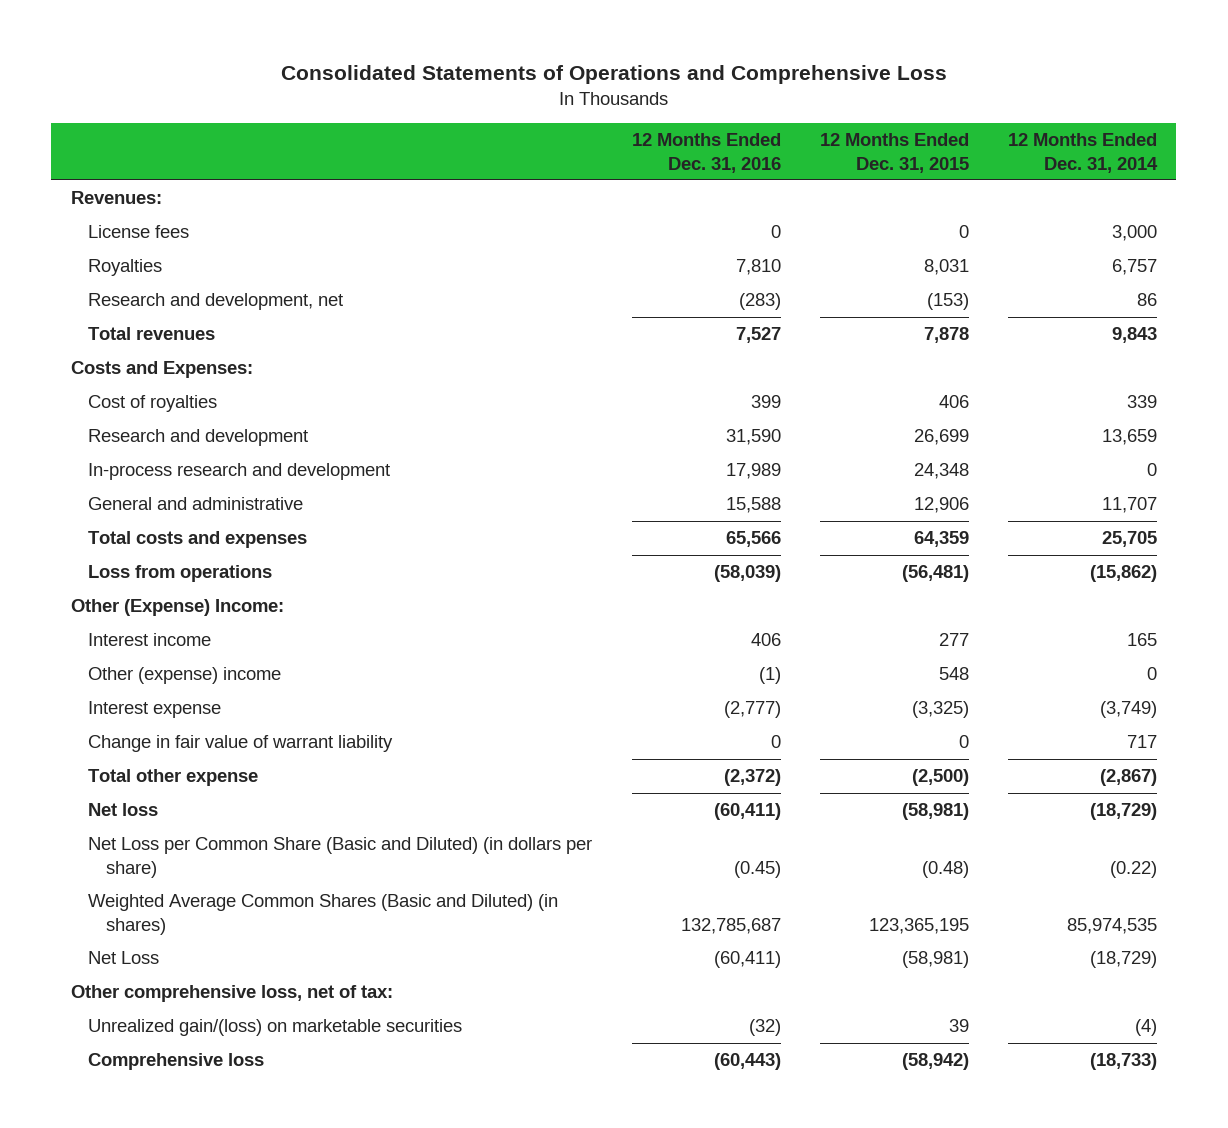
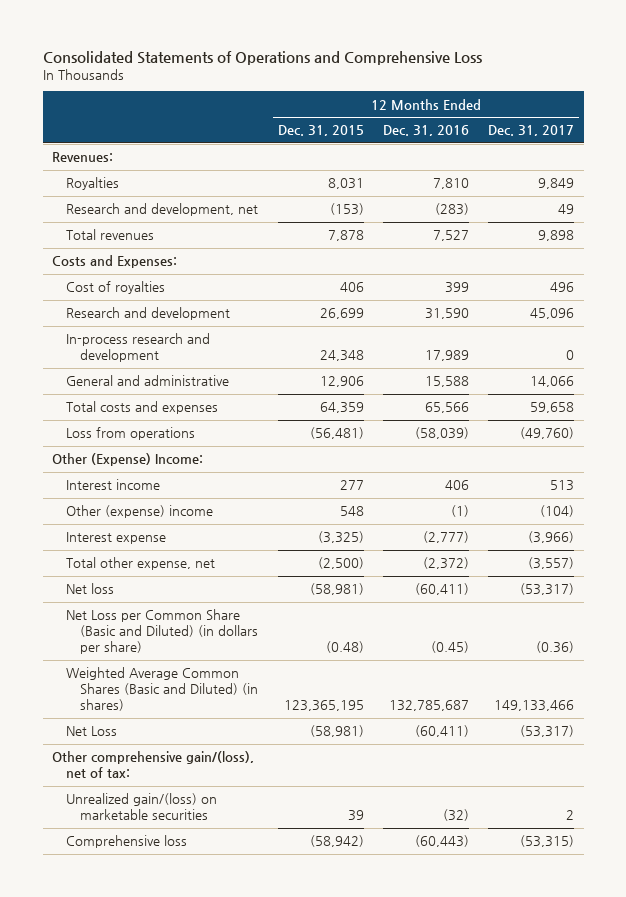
[1007,132,1158,173] 12 Months Ended Dec. 31, 2014 -> none
none -> [488,125,575,137] Dec. 31, 2017
[88,225,190,239] License fees -> none
[88,735,394,753] Change in fair value of warrant liability -> none
[88,769,259,787] Total other expense -> [66,557,216,571] Total other expense, net
[71,985,394,1003] Other comprehensive loss, net of tax: -> [52,751,255,779] Other comprehensive gain/(loss), net of tax:

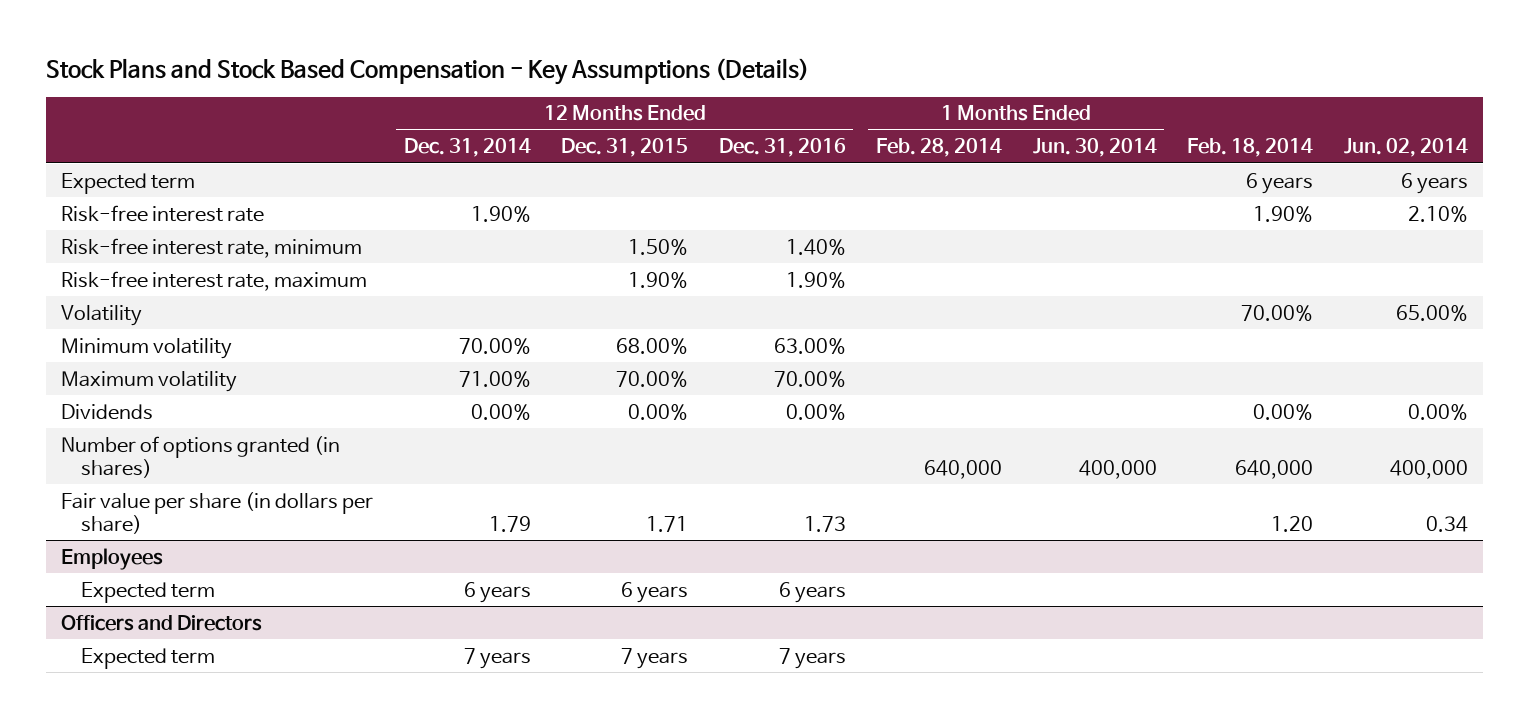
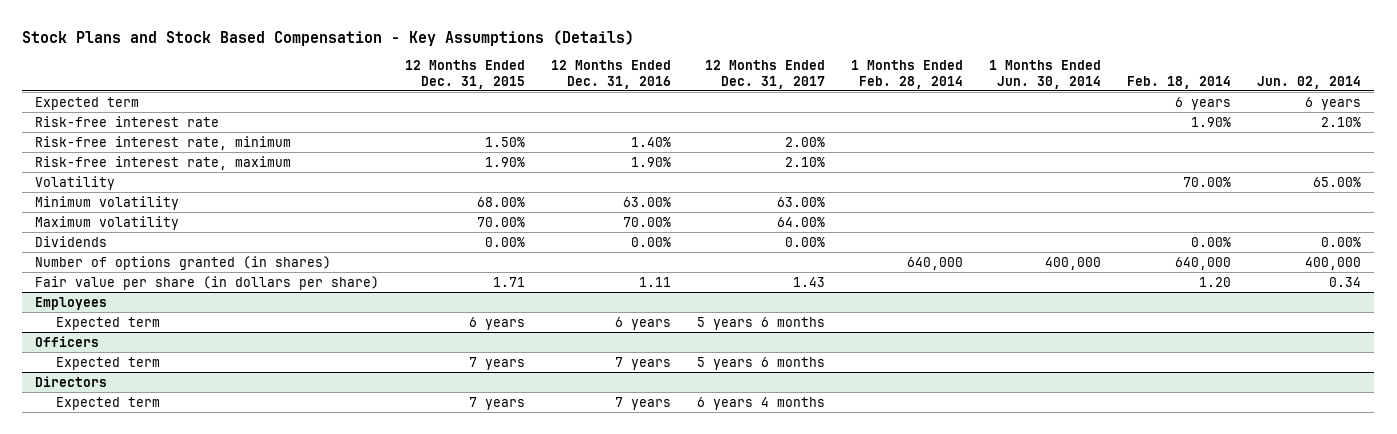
[403,138,531,158] Dec. 31, 2014 -> none
none -> [705,60,826,89] 12 Months Ended Dec. 31, 2017
[803,515,846,532] 1.73 -> [639,276,672,287] 1.11
[61,614,263,631] Officers and Directors -> none
none -> [35,335,100,347] Officers
none -> [35,375,108,387] Directors
none -> [55,396,160,410] Expected term

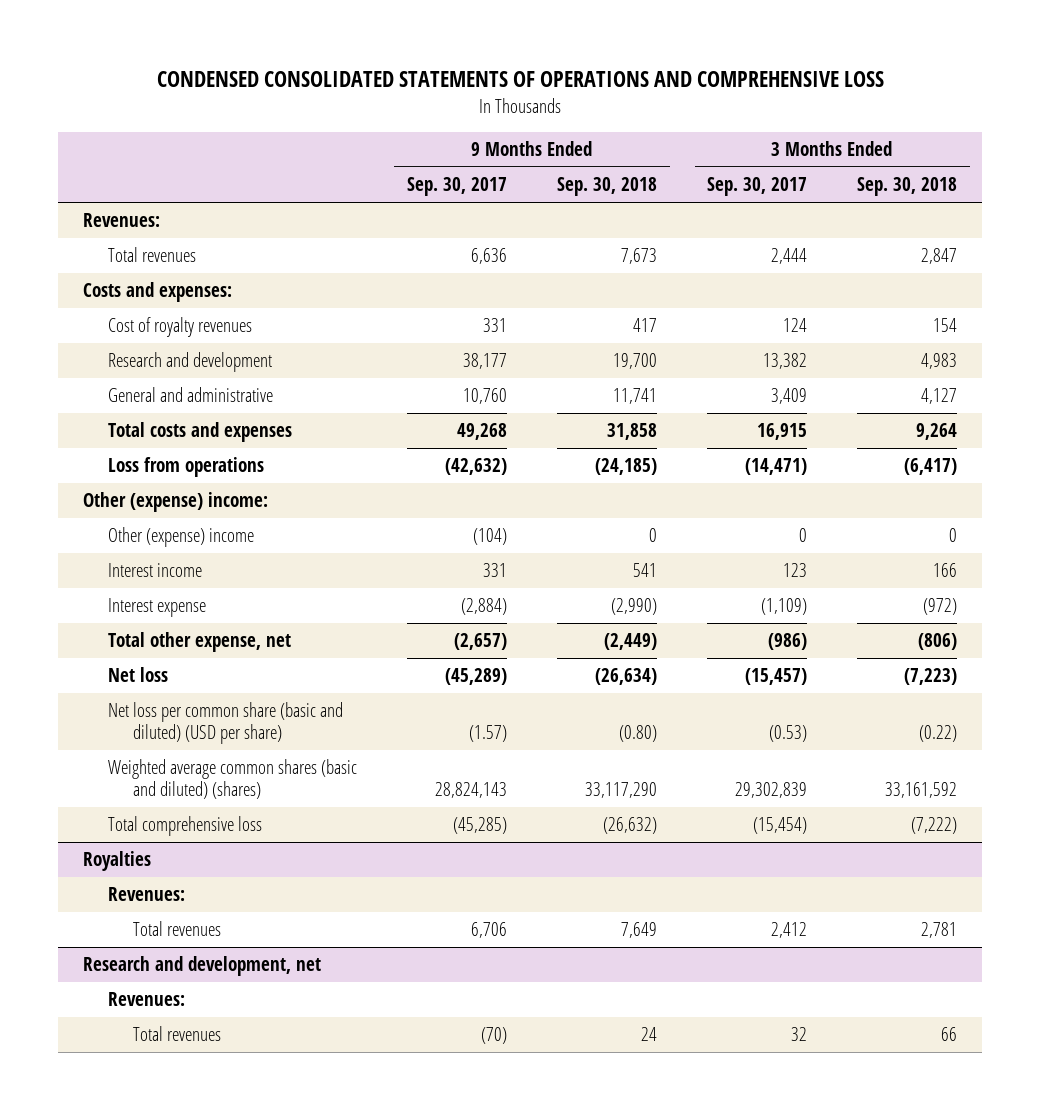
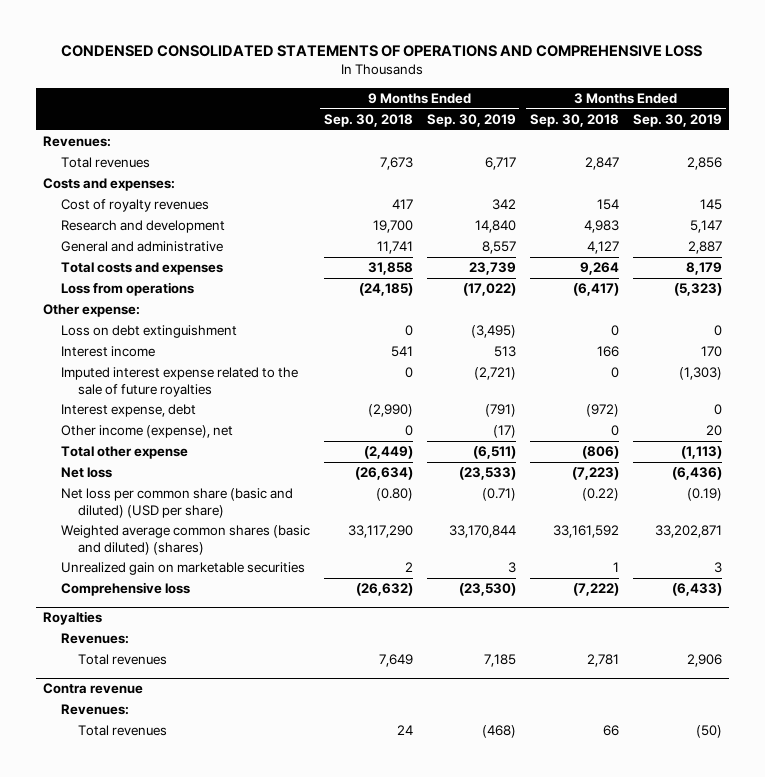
[406,177,507,197] Sep. 30, 2017 -> none
[707,177,808,197] Sep. 30, 2017 -> none
none -> [426,113,516,127] Sep. 30, 2019
none -> [633,113,723,127] Sep. 30, 2019
[107,527,254,548] Other (expense) income -> none
[82,492,268,513] Other (expense) income: -> [42,304,140,318] Other expense:
none -> [60,325,237,339] Loss on debt extinguishment
none -> [60,367,298,397] Imputed interest expense related to the sale of future royalties
[107,598,206,618] Interest expense -> [60,404,196,418] Interest expense, debt
[107,632,291,653] Total other expense, net -> [60,425,233,439] Other income (expense), net
[604,633,658,651] (2,449) -> [404,425,413,437] 0
[918,633,958,651] (806) -> [610,425,619,437] 0
none -> [60,446,188,460] Total other expense
none -> [60,562,305,576] Unrealized gain on marketable securities
[107,816,262,837] Total comprehensive loss -> [60,582,190,597] Comprehensive loss
[82,956,321,977] Research and development, net -> none
none -> [42,683,143,695] Contra revenue

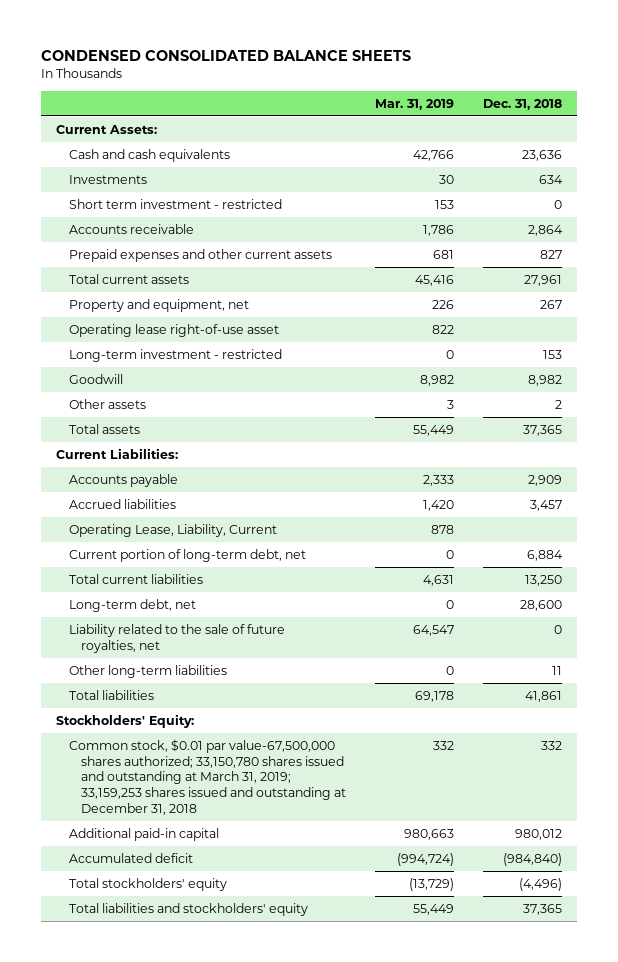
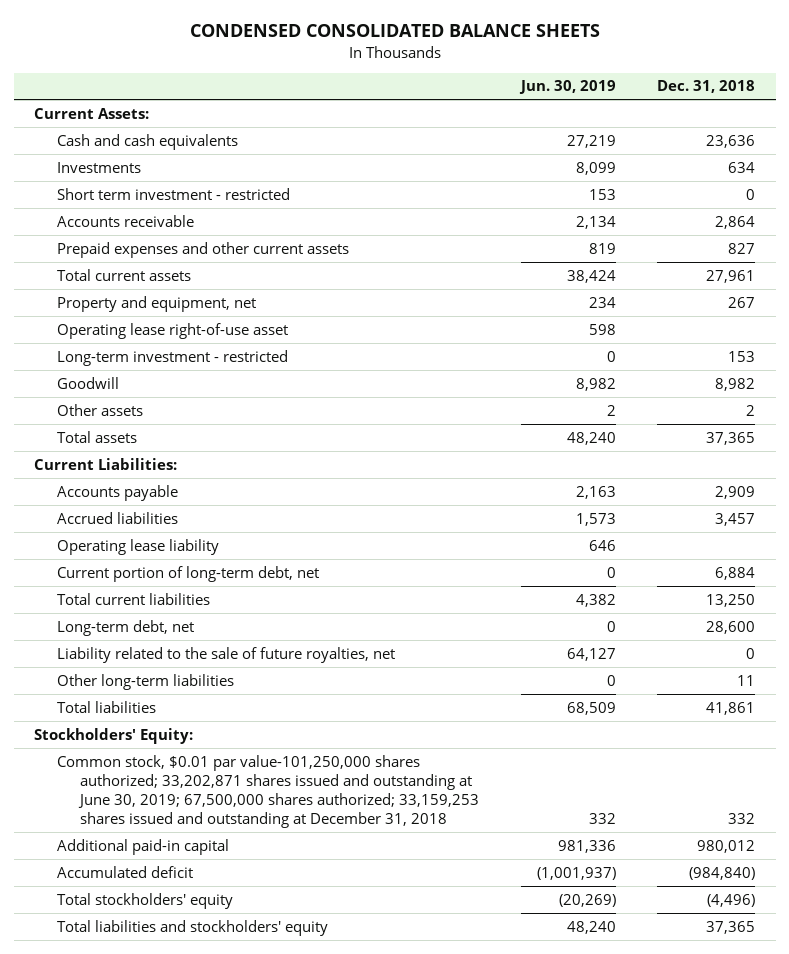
[375,98,455,110] Mar. 31, 2019 -> none
none -> [518,80,616,95] Jun. 30, 2019
[68,524,277,538] Operating Lease, Liability, Current -> [57,538,220,555] Operating lease liability
[68,739,347,815] Common stock, $0.01 par value-67,500,000 shares authorized; 33,150,780 shares issued and outstanding at March 31, 2019; 33,159,253 shares issued and outstanding at December 31, 2018 -> [57,754,480,828] Common stock, $0.01 par value-101,250,000 shares authorized; 33,202,871 shares issued and outstanding at June 30, 2019; 67,500,000 shares authorized; 33,159,253 shares issued and outstanding at December 31, 2018

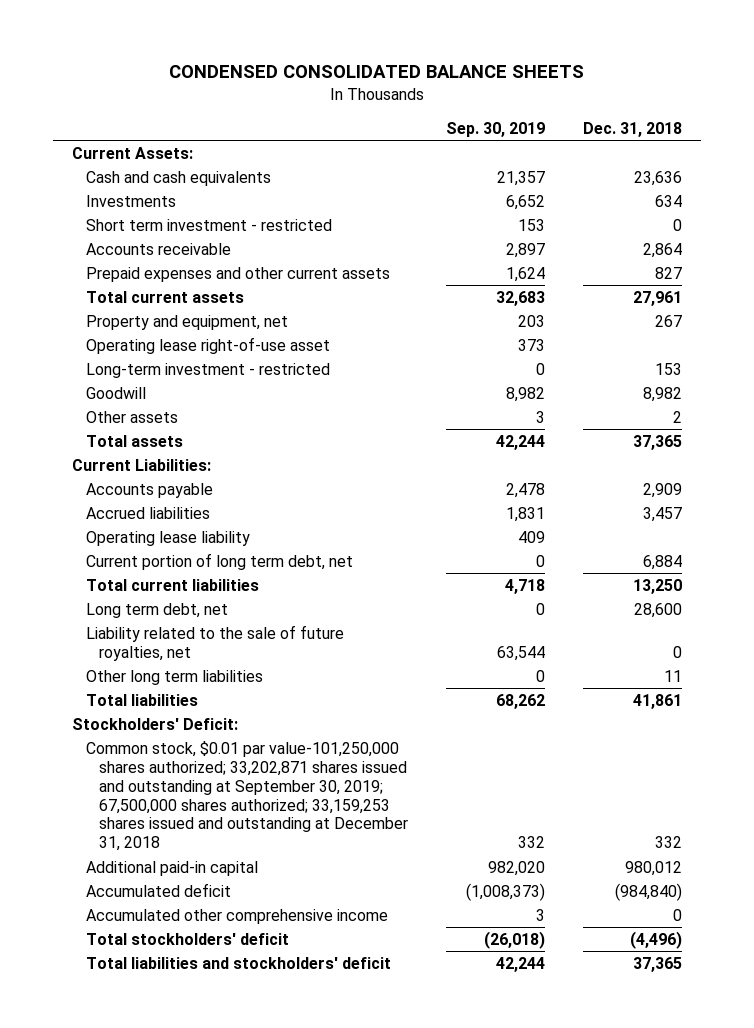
[518,80,616,95] Jun. 30, 2019 -> none
none -> [445,121,545,137] Sep. 30, 2019
[57,565,320,582] Current portion of long-term debt, net -> [85,552,353,570] Current portion of long term debt, net
[57,619,195,636] Long-term debt, net -> [85,602,228,618] Long term debt, net
[57,673,235,690] Other long-term liabilities -> [85,669,263,685] Other long term liabilities
[34,727,194,744] Stockholders' Equity: -> [72,717,239,730] Stockholders' Deficit:
[57,754,480,828] Common stock, $0.01 par value-101,250,000 shares authorized; 33,202,871 shares issued and outstanding at June 30, 2019; 67,500,000 shares authorized; 33,159,253 shares issued and outstanding at December 31, 2018 -> [85,740,408,852] Common stock, $0.01 par value-101,250,000 shares authorized; 33,202,871 shares issued and outstanding at September 30, 2019; 67,500,000 shares authorized; 33,159,253 shares issued and outstanding at December 31, 2018
none -> [85,908,388,924] Accumulated other comprehensive income
[57,892,234,909] Total stockholders' equity -> [85,932,289,945] Total stockholders' deficit
[57,919,329,936] Total liabilities and stockholders' equity -> [85,956,391,969] Total liabilities and stockholders' deficit

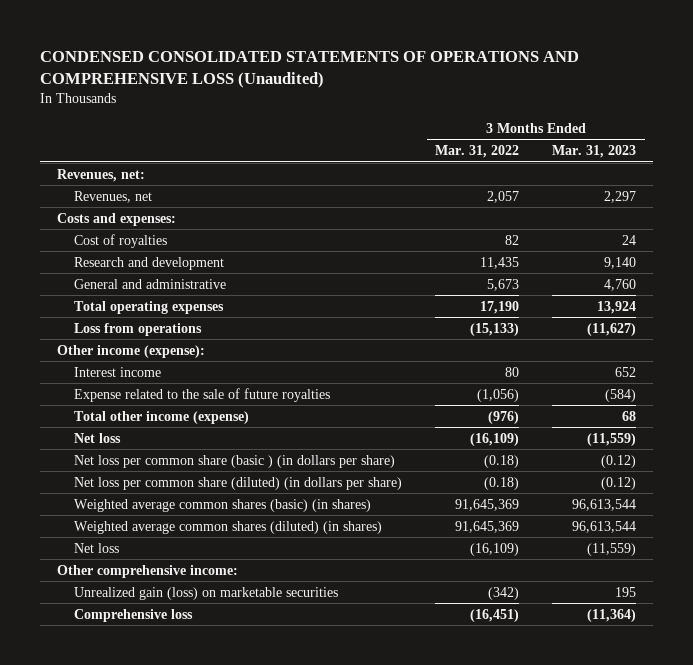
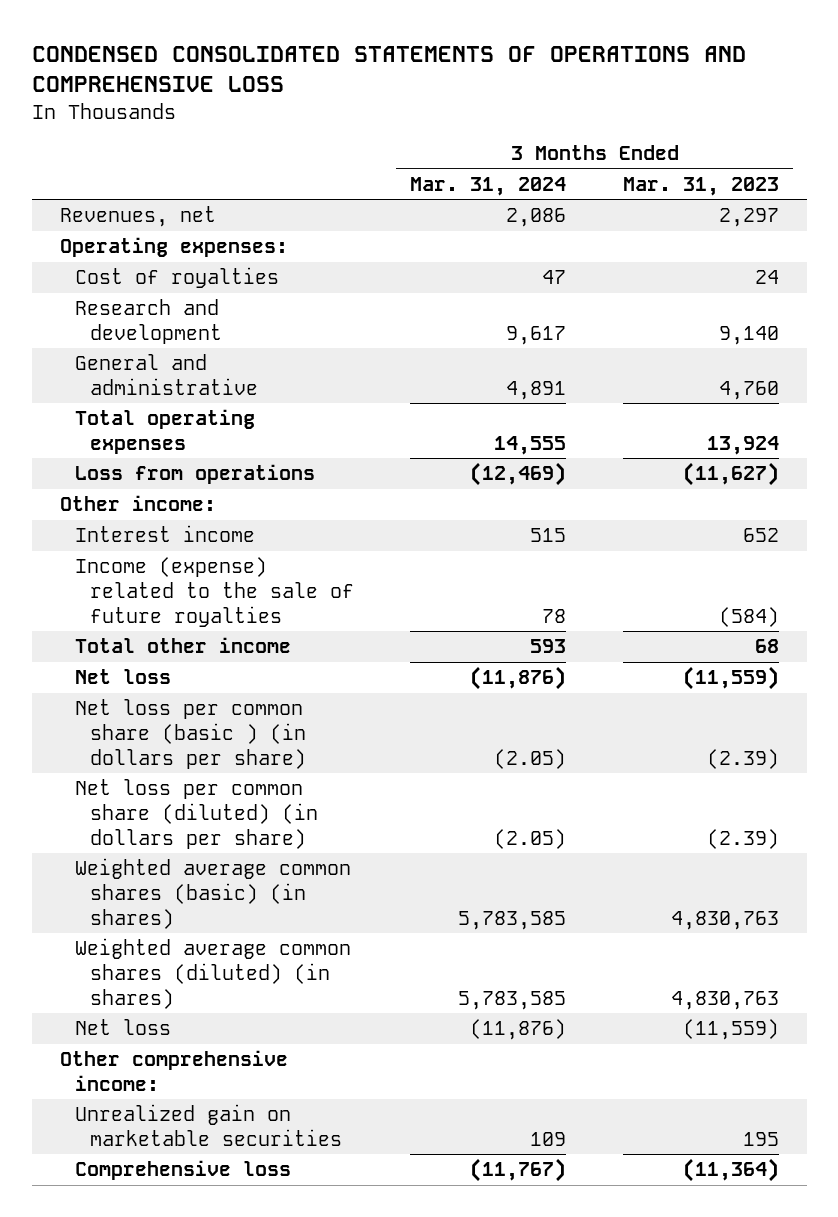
[40,51,580,89] CONDENSED CONSOLIDATED STATEMENTS OF OPERATIONS AND COMPREHENSIVE LOSS (Unaudited) -> [31,46,746,93] CONDENSED CONSOLIDATED STATEMENTS OF OPERATIONS AND COMPREHENSIVE LOSS
[435,145,520,159] Mar. 31, 2022 -> none
none -> [410,176,567,196] Mar. 31, 2024
[56,168,145,182] Revenues, net: -> none
[56,212,176,226] Costs and expenses: -> [59,237,288,258] Operating expenses:
[56,344,205,358] Other income (expense): -> [59,495,216,512] Other income:
[73,387,330,402] Expense related to the sale of future royalties -> [75,557,355,627] Income (expense) related to the sale of future royalties
[73,410,249,424] Total other income (expense) -> [75,637,292,654] Total other income
[601,454,637,468] (0.12) -> [706,748,779,769] (2.39)
[601,476,637,490] (0.12) -> [706,828,779,849] (2.39)
[572,498,637,511] 96,613,544 -> [670,910,779,930] 4,830,763
[572,520,637,533] 96,613,544 -> [670,990,779,1010] 4,830,763
[73,586,338,600] Unrealized gain (loss) on marketable securities -> [75,1104,343,1146] Unrealized gain on marketable securities

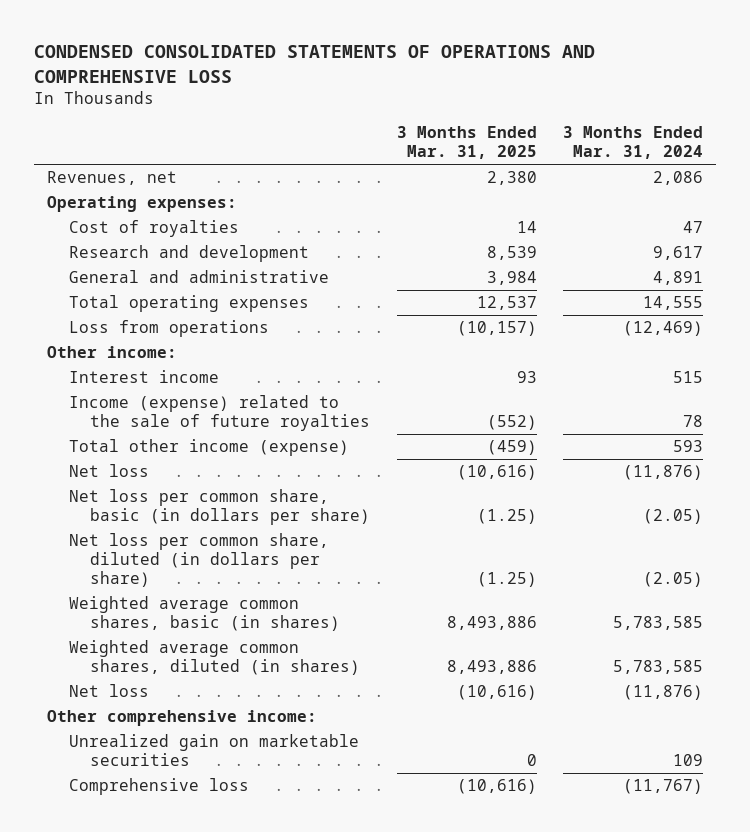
[622,176,779,196] Mar. 31, 2023 -> none
none -> [396,126,537,160] 3 Months Ended Mar. 31, 2025
[75,637,292,654] Total other income -> [68,439,349,457] Total other income (expense)
[75,699,307,769] Net loss per common share (basic ) (in dollars per share) -> [68,489,371,526] Net loss per common share, basic (in dollars per share)
[75,779,319,849] Net loss per common share (diluted) (in dollars per share) -> [68,533,329,587] Net loss per common share, diluted (in dollars per share)
[75,858,352,929] Weighted average common shares (basic) (in shares) -> [68,596,341,632] Weighted average common shares, basic (in shares)
[75,938,352,1009] Weighted average common shares (diluted) (in shares) -> [68,640,361,676] Weighted average common shares, diluted (in shares)

